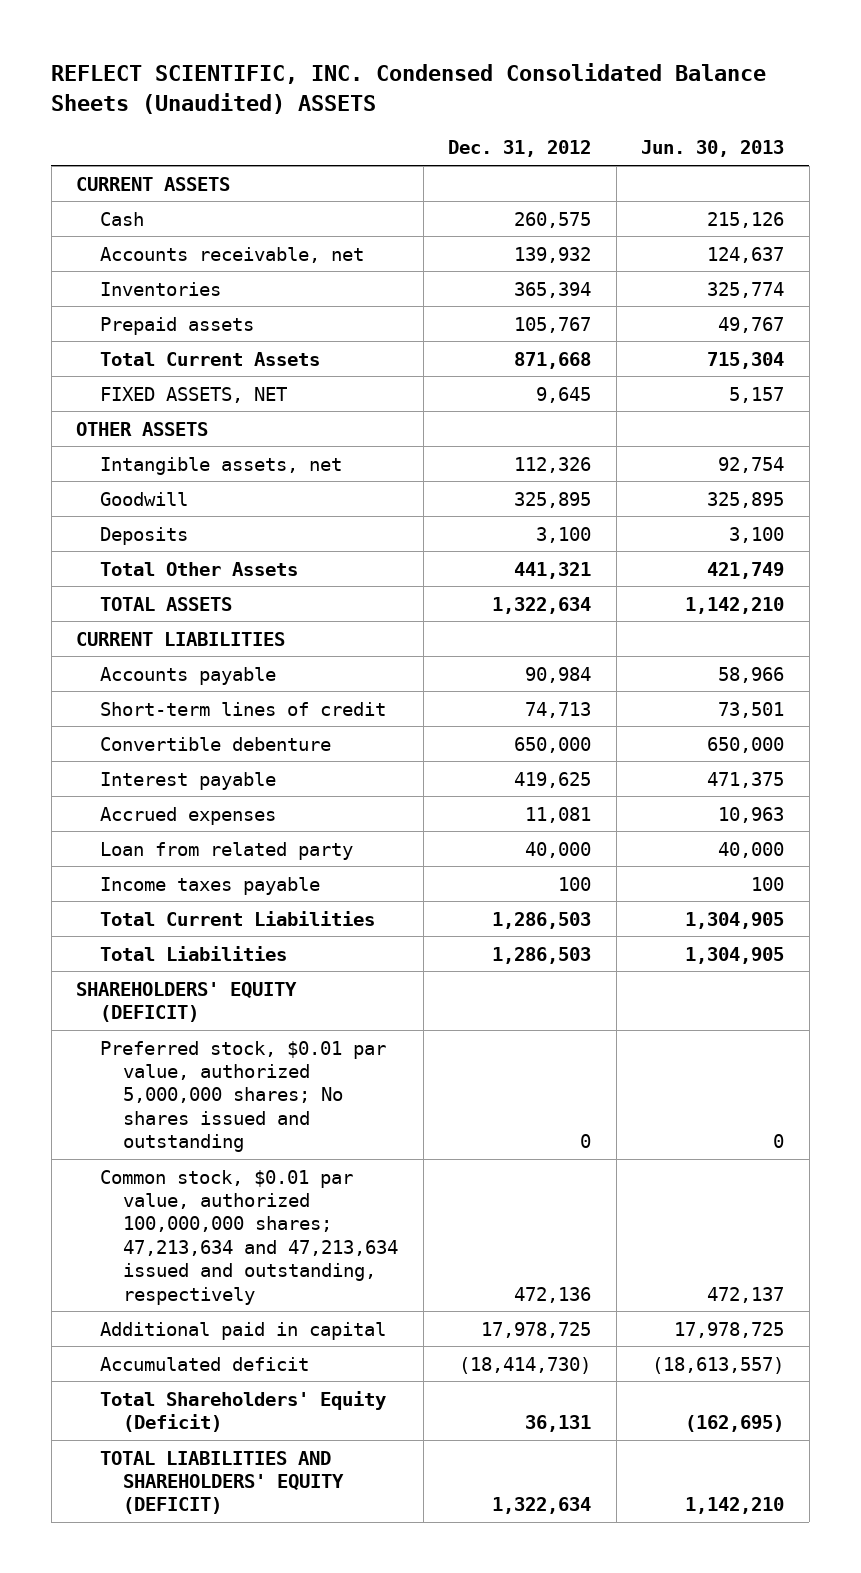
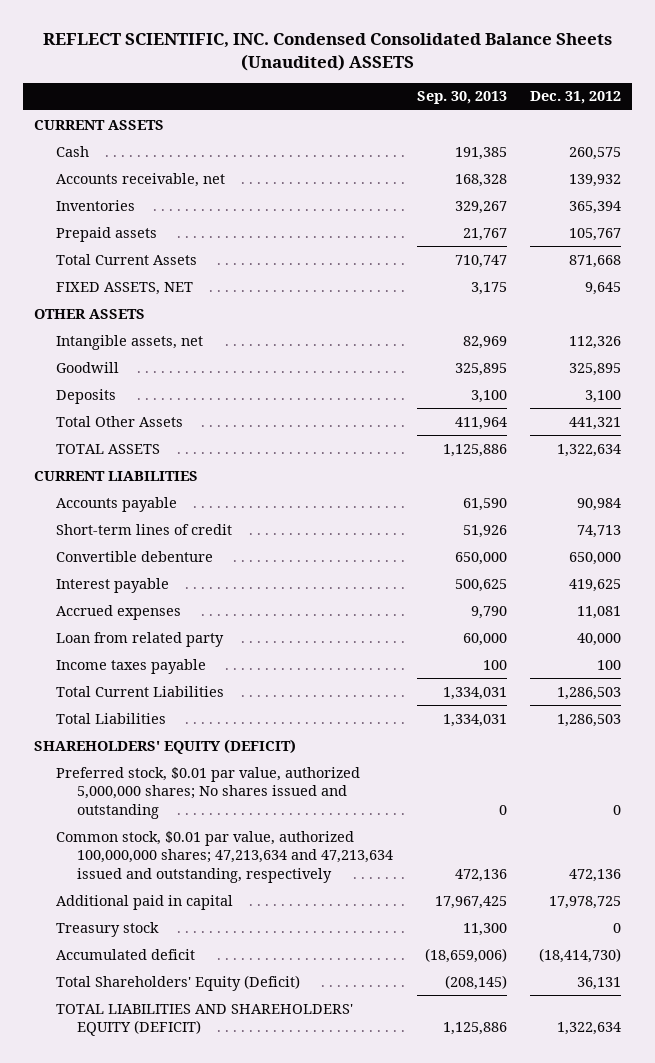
[641,140,785,158] Jun. 30, 2013 -> none
none -> [416,91,507,105] Sep. 30, 2013
none -> [55,921,159,937] Treasury stock

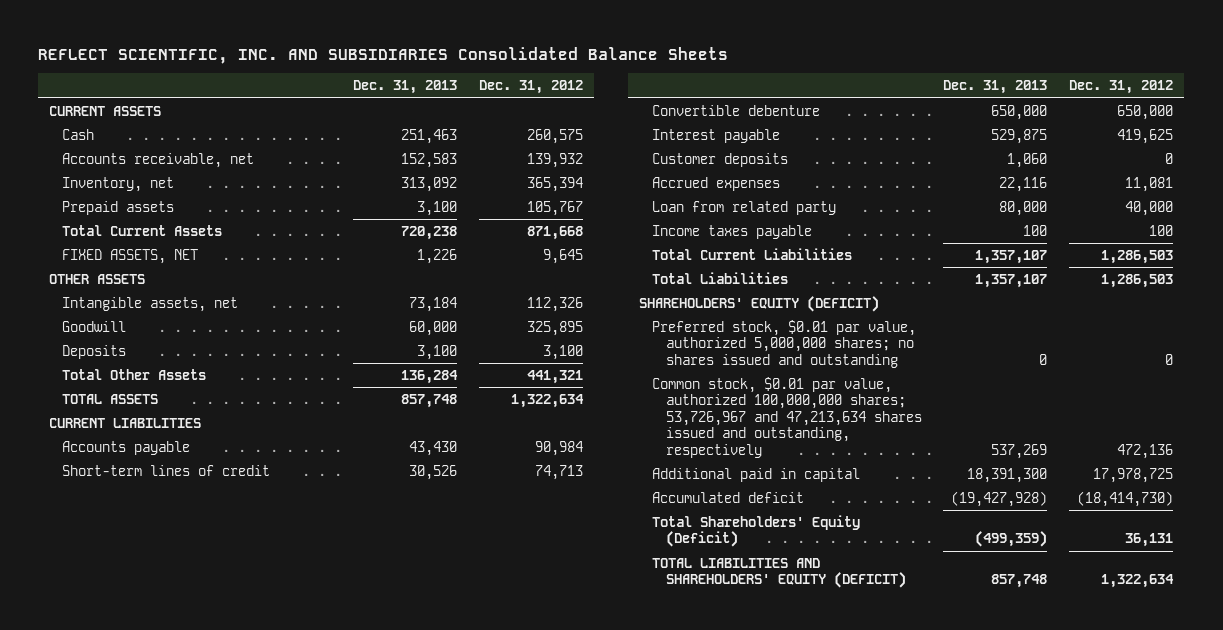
[42,33,612,72] REFLECT SCIENTIFIC, INC. Condensed Consolidated Balance Sheets (Unaudited) ASSETS -> [38,46,729,64] REFLECT SCIENTIFIC, INC. AND SUBSIDIARIES Consolidated Balance Sheets
[416,91,507,105] Sep. 30, 2013 -> none
none -> [353,80,458,95] Dec. 31, 2013
[55,199,135,211] Inventories -> [62,177,175,193] Inventory, net
none -> [652,153,789,168] Customer deposits
[55,766,360,819] Preferred stock, $0.01 par value, authorized 5,000,000 shares; No shares issued and outstanding -> [652,320,917,368] Preferred stock, $0.01 par value, authorized 5,000,000 shares; no shares issued and outstanding
[55,830,394,883] Common stock, $0.01 par value, authorized 100,000,000 shares; 47,213,634 and 47,213,634 issued and outstanding, respectively -> [652,377,922,458] Common stock, $0.01 par value, authorized 100,000,000 shares; 53,726,967 and 47,213,634 shares issued and outstanding, respectively
[55,921,159,937] Treasury stock -> none

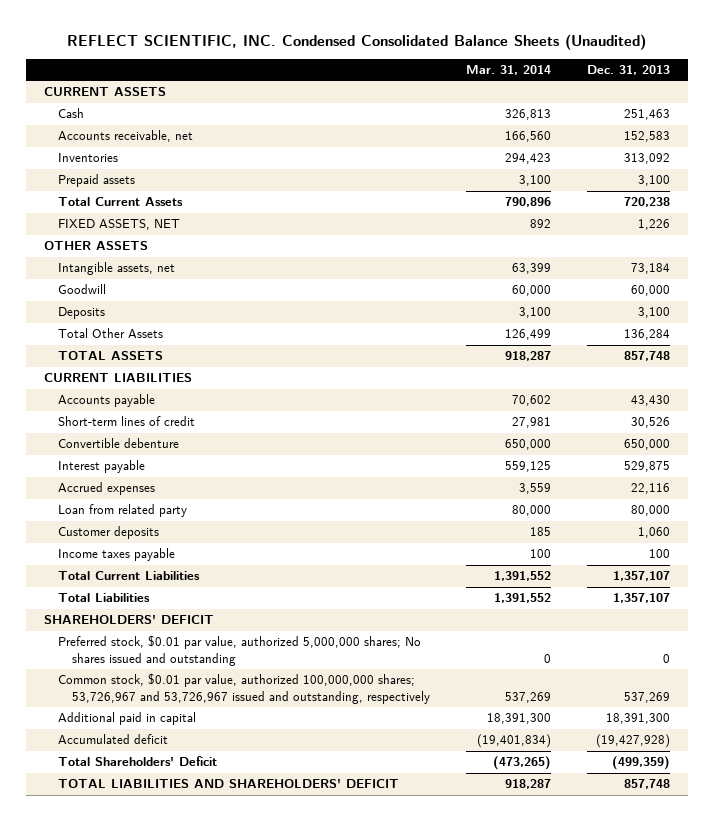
[38,46,729,64] REFLECT SCIENTIFIC, INC. AND SUBSIDIARIES Consolidated Balance Sheets -> [67,33,647,50] REFLECT SCIENTIFIC, INC. Condensed Consolidated Balance Sheets (Unaudited)
[479,80,584,95] Dec. 31, 2012 -> none
none -> [466,64,552,75] Mar. 31, 2014
[62,177,175,193] Inventory, net -> [57,153,118,163] Inventories
[652,153,789,168] Customer deposits -> [57,526,159,540] Customer deposits
[639,296,880,313] SHAREHOLDERS' EQUITY (DEFICIT) -> [44,615,215,625] SHAREHOLDERS' DEFICIT
[652,320,917,368] Preferred stock, $0.01 par value, authorized 5,000,000 shares; no shares issued and outstanding -> [57,635,421,666] Preferred stock, $0.01 par value, authorized 5,000,000 shares; No shares issued and outstanding
[652,377,922,458] Common stock, $0.01 par value, authorized 100,000,000 shares; 53,726,967 and 47,213,634 shares issued and outstanding, respectively -> [57,673,430,704] Common stock, $0.01 par value, authorized 100,000,000 shares; 53,726,967 and 53,726,967 issued and outstanding, respectively
[652,515,861,548] Total Shareholders' Equity (Deficit) -> [57,756,217,767] Total Shareholders' Deficit
[652,558,906,589] TOTAL LIABILITIES AND SHAREHOLDERS' EQUITY (DEFICIT) -> [57,779,399,789] TOTAL LIABILITIES AND SHAREHOLDERS' DEFICIT

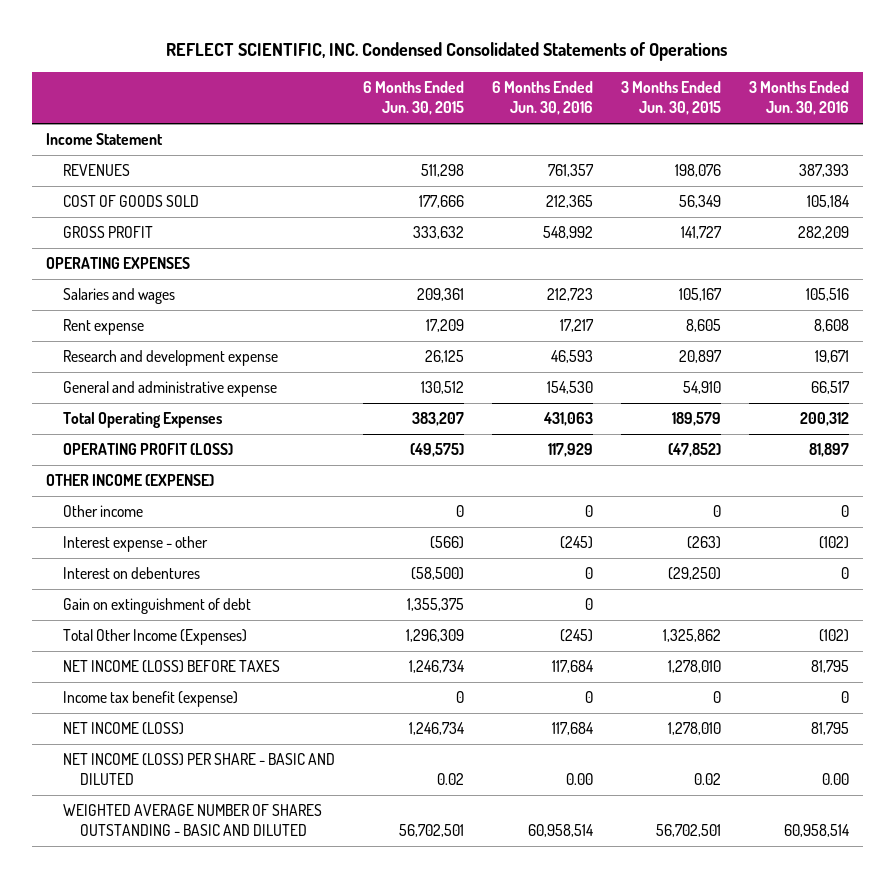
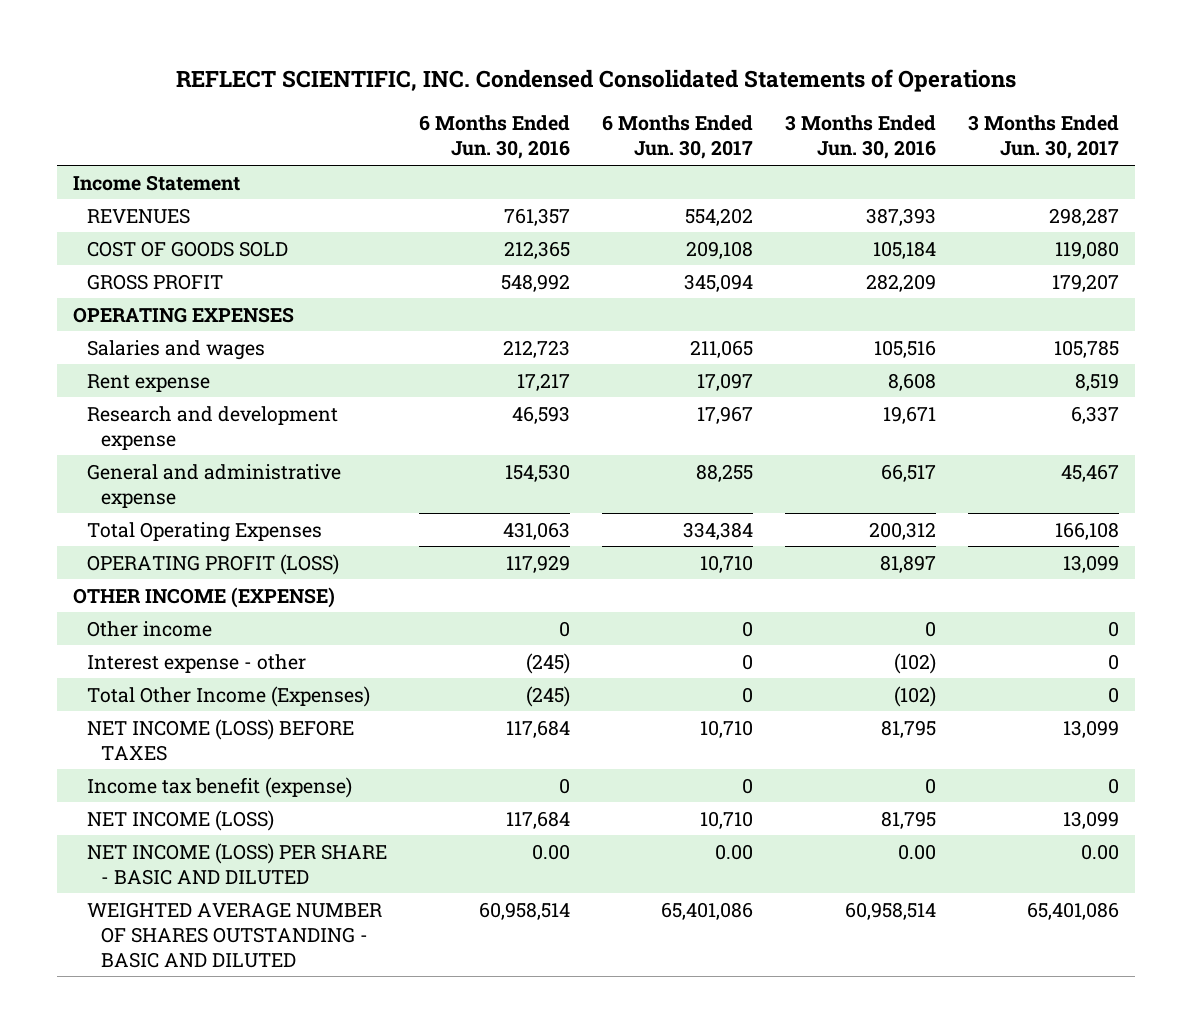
[362,81,464,116] 6 Months Ended Jun. 30, 2015 -> none
[620,81,721,116] 3 Months Ended Jun. 30, 2015 -> none
none -> [602,115,754,160] 6 Months Ended Jun. 30, 2017
none -> [968,115,1120,160] 3 Months Ended Jun. 30, 2017
[62,567,200,580] Interest on debentures -> none
[62,598,251,615] Gain on extinguishment of debt -> none

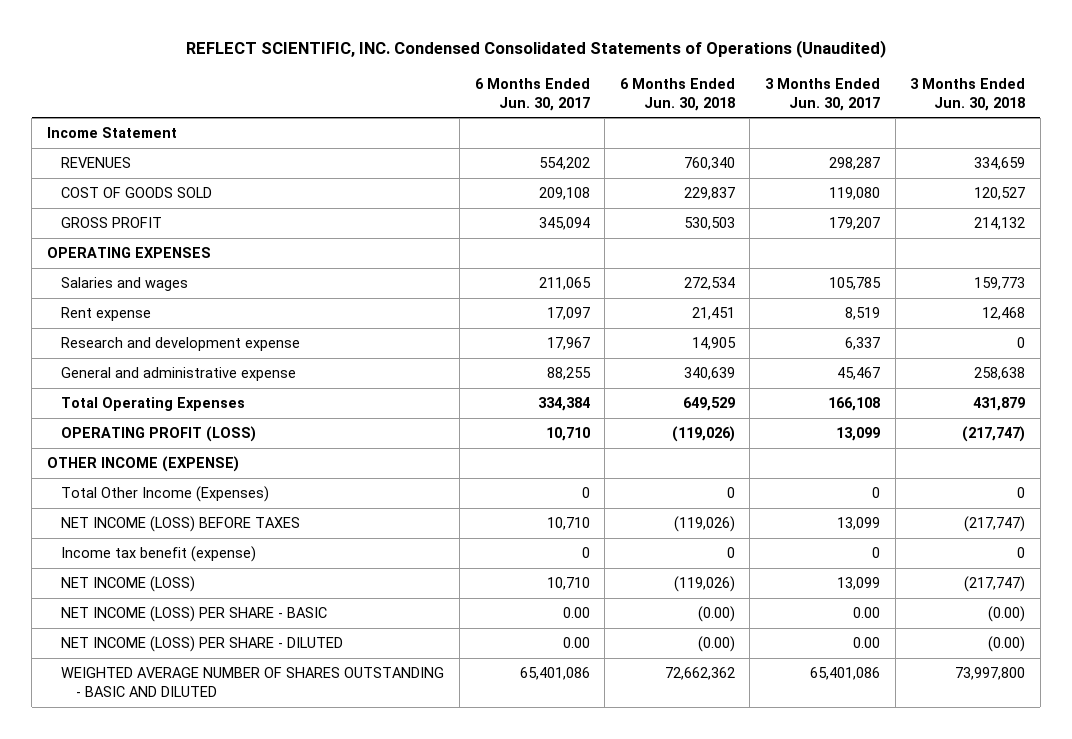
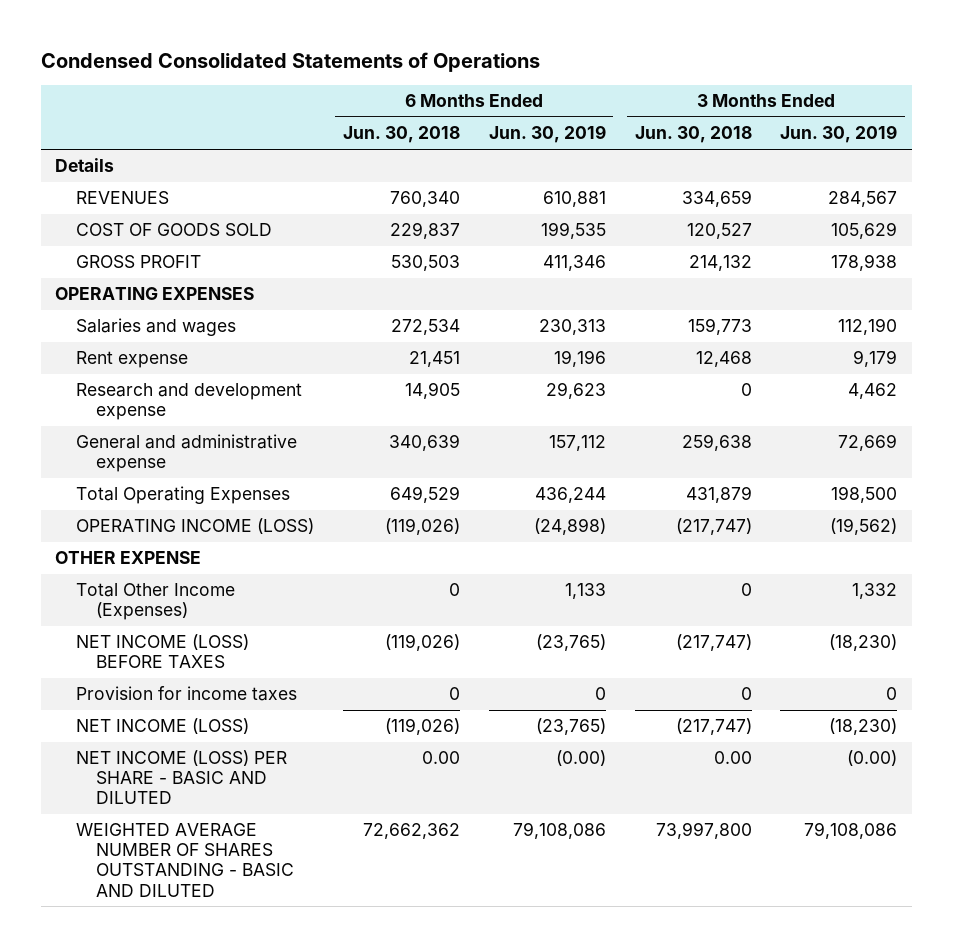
[185,40,886,59] REFLECT SCIENTIFIC, INC. Condensed Consolidated Statements of Operations (Unaudited) -> [40,51,540,72] Condensed Consolidated Statements of Operations
[474,77,590,111] 6 Months Ended Jun. 30, 2017 -> none
[764,77,880,111] 3 Months Ended Jun. 30, 2017 -> none
none -> [488,125,606,144] Jun. 30, 2019
none -> [780,125,898,144] Jun. 30, 2019
[46,127,177,139] Income Statement -> none
none -> [55,158,115,173] Details
[974,367,1026,381] 258,638 -> [681,434,752,452] 259,638
[61,426,257,443] OPERATING PROFIT (LOSS) -> [75,518,314,535] OPERATING INCOME (LOSS)
[46,456,239,473] OTHER INCOME (EXPENSE) -> [55,551,202,565] OTHER EXPENSE
[61,546,257,563] Income tax benefit (expense) -> [75,686,297,702] Provision for income taxes
[61,636,344,653] NET INCOME (LOSS) PER SHARE - DILUTED -> none
[61,606,328,623] NET INCOME (LOSS) PER SHARE - BASIC -> [75,750,287,805] NET INCOME (LOSS) PER SHARE - BASIC AND DILUTED
[697,606,735,623] (0.00) -> [421,751,460,765] 0.00
[988,606,1026,623] (0.00) -> [713,751,752,765] 0.00

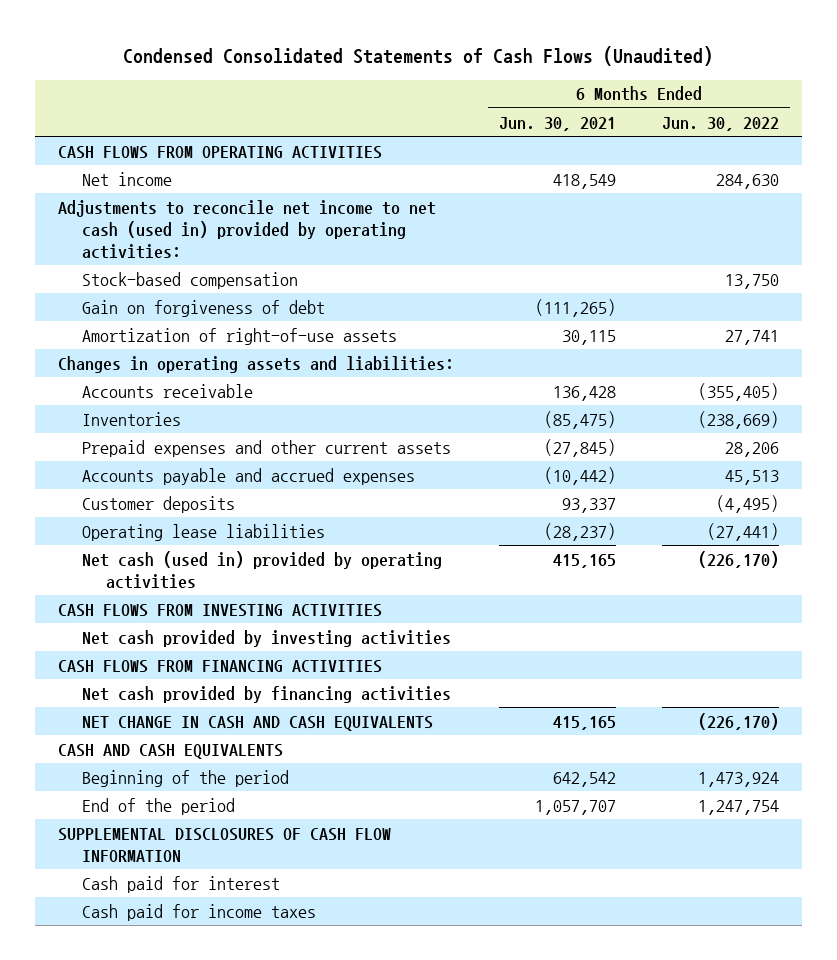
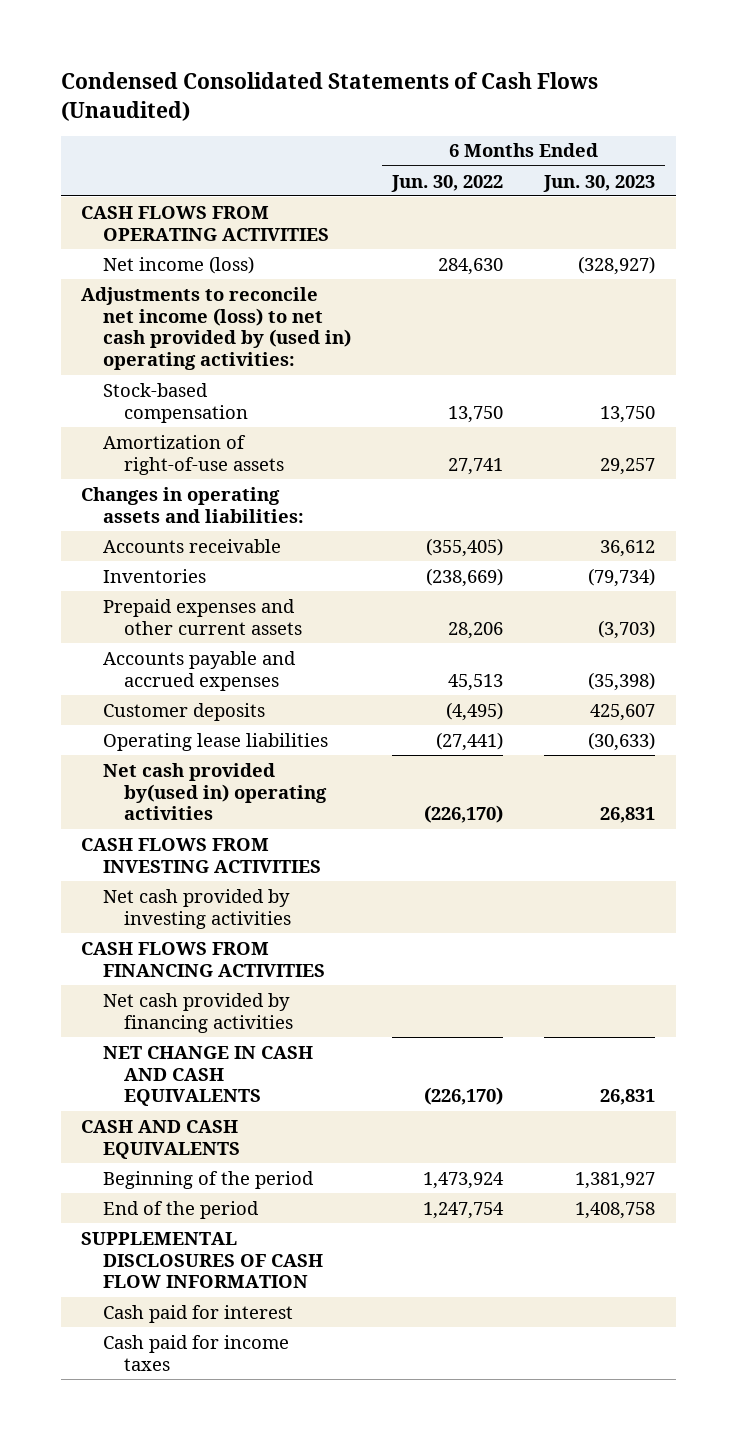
[499,116,617,131] Jun. 30, 2021 -> none
none -> [543,174,656,192] Jun. 30, 2023
[82,171,173,186] Net income -> [102,255,254,274] Net income (loss)
[57,199,436,259] Adjustments to reconcile net income to net cash (used in) provided by operating activities: -> [81,286,351,371] Adjustments to reconcile net income (loss) to net cash provided by (used in) operating activities:
[82,299,326,317] Gain on forgiveness of debt -> none
[82,550,443,589] Net cash (used in) provided by operating activities -> [102,762,328,821] Net cash provided by(used in) operating activities

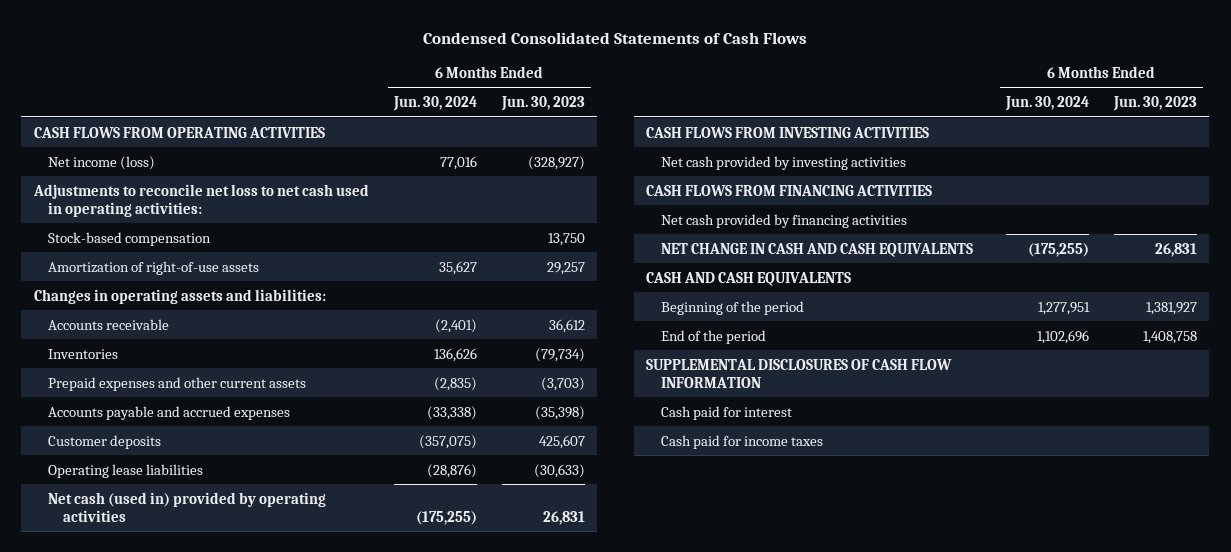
[60,72,598,121] Condensed Consolidated Statements of Cash Flows (Unaudited) -> [423,31,808,44] Condensed Consolidated Statements of Cash Flows
[391,174,504,192] Jun. 30, 2022 -> none
none -> [392,96,477,112] Jun. 30, 2024
[81,286,351,371] Adjustments to reconcile net income (loss) to net cash provided by (used in) operating activities: -> [32,183,369,217] Adjustments to reconcile net loss to net cash used in operating activities:
[102,762,328,821] Net cash provided by(used in) operating activities -> [48,491,327,522] Net cash (used in) provided by operating activities

